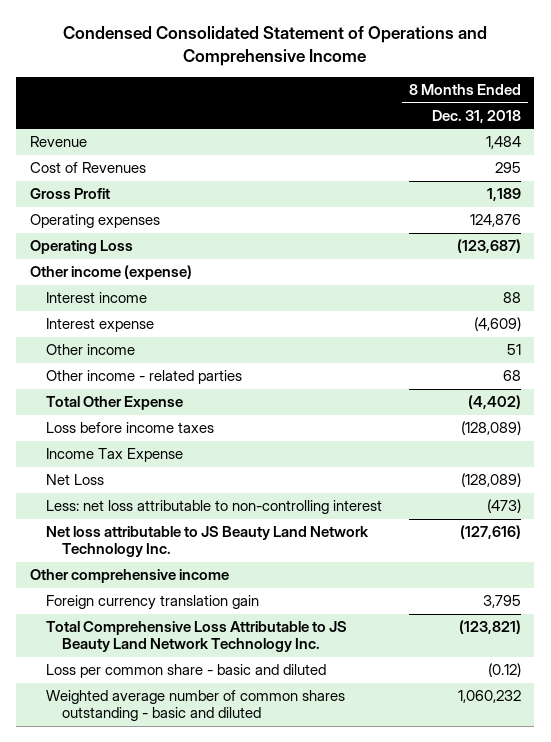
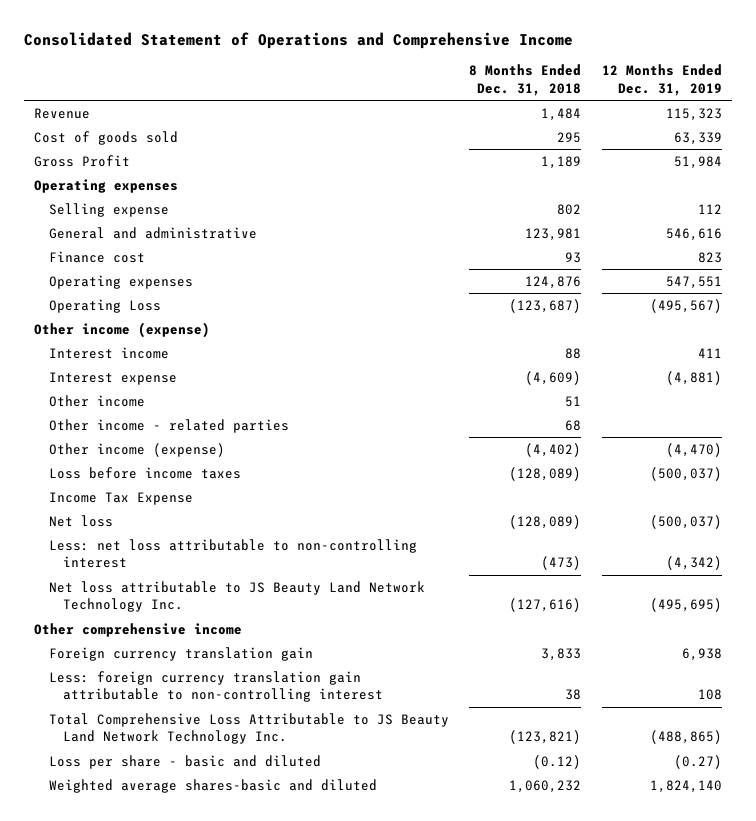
[63,26,488,67] Condensed Consolidated Statement of Operations and Comprehensive Income -> [24,32,574,50] Consolidated Statement of Operations and Comprehensive Income
none -> [601,64,722,96] 12 Months Ended Dec. 31, 2019
[29,162,146,174] Cost of Revenues -> [34,130,179,145] Cost of goods sold
none -> [34,178,179,193] Operating expenses
none -> [48,202,169,217] Selling expense
none -> [48,226,257,239] General and administrative
none -> [48,250,145,263] Finance cost
[46,396,184,411] Total Other Expense -> [48,442,225,457] Other income (expense)
[46,474,105,486] Net Loss -> [48,514,113,527] Net loss
[482,595,521,609] 3,795 -> [541,647,582,661] 3,833
none -> [48,670,384,703] Less: foreign currency translation gain attributable to non-controlling interest
[46,664,327,679] Loss per common share - basic and diluted -> [48,754,321,769] Loss per share - basic and diluted
[46,690,346,722] Weighted average number of common shares outstanding - basic and diluted -> [48,778,377,793] Weighted average shares-basic and diluted

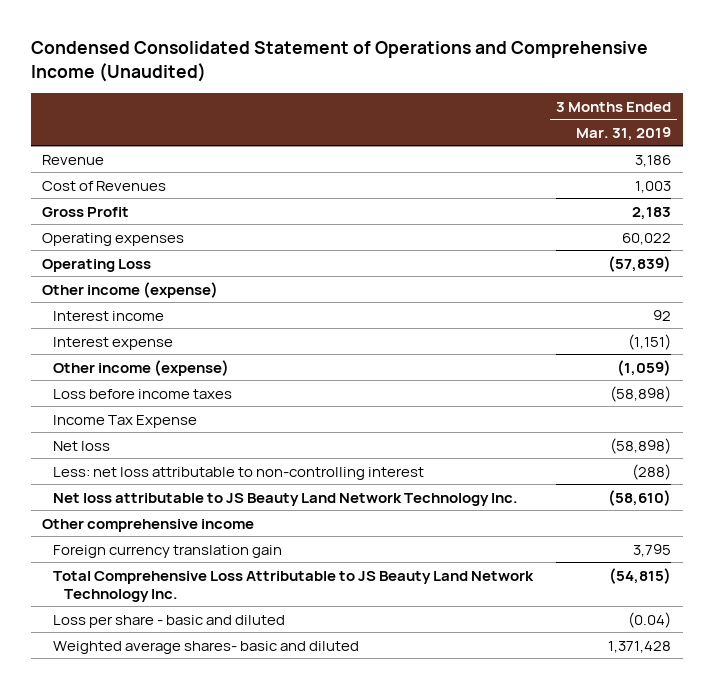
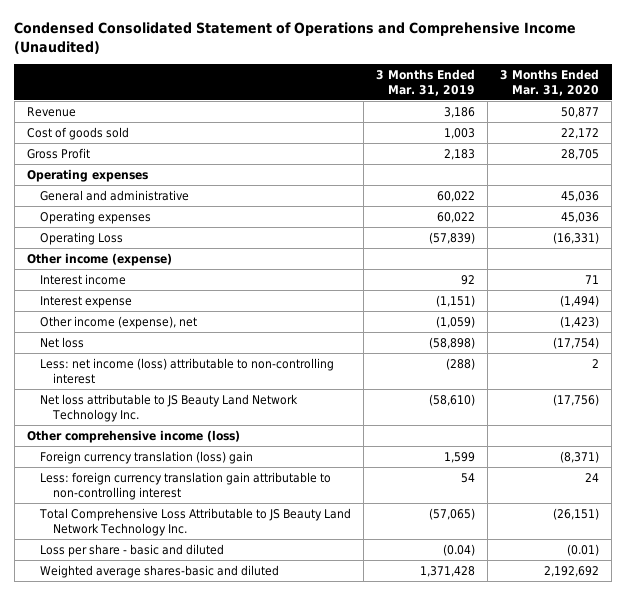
none -> [500,68,600,96] 3 Months Ended Mar. 31, 2020
[42,180,167,191] Cost of Revenues -> [26,126,129,140] Cost of goods sold
none -> [26,168,148,182] Operating expenses
none -> [40,189,190,201] General and administrative
[53,388,233,399] Loss before income taxes -> none
[53,414,198,428] Income Tax Expense -> none
[53,359,230,376] Other income (expense) -> [40,315,198,329] Other income (expense), net
[53,466,425,480] Less: net loss attributable to non-controlling interest -> [40,357,335,384] Less: net income (loss) attributable to non-controlling interest
[42,518,255,532] Other comprehensive income -> [26,429,240,443] Other comprehensive income (loss)
[53,544,283,558] Foreign currency translation gain -> [40,450,254,464] Foreign currency translation (loss) gain
[633,543,672,557] 3,795 -> [444,451,476,463] 1,599
none -> [40,471,332,500] Less: foreign currency translation gain attributable to non-controlling interest
[609,567,672,584] (54,815) -> [429,507,476,520] (57,065)
[53,640,360,654] Weighted average shares- basic and diluted -> [40,564,280,578] Weighted average shares-basic and diluted

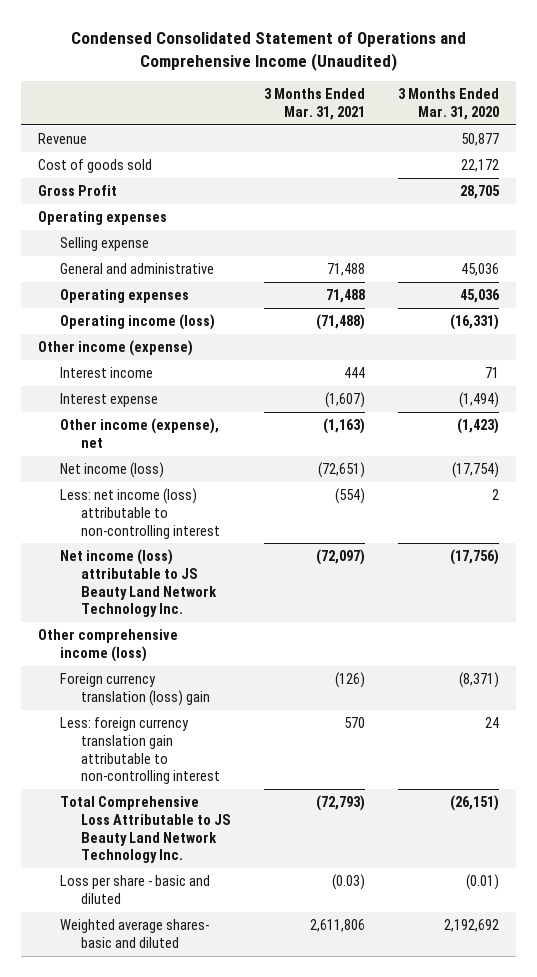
[376,68,476,96] 3 Months Ended Mar. 31, 2019 -> none
none -> [264,88,366,121] 3 Months Ended Mar. 31, 2021
none -> [59,237,149,252] Selling expense
[40,231,124,245] Operating Loss -> [59,314,215,331] Operating income (loss)
[40,336,85,348] Net loss -> [59,462,164,479] Net income (loss)
[40,393,299,422] Net loss attributable to JS Beauty Land Network Technology Inc. -> [59,549,218,618] Net income (loss) attributable to JS Beauty Land Network Technology Inc.
[40,564,280,578] Weighted average shares-basic and diluted -> [59,919,209,948] Weighted average shares- basic and diluted

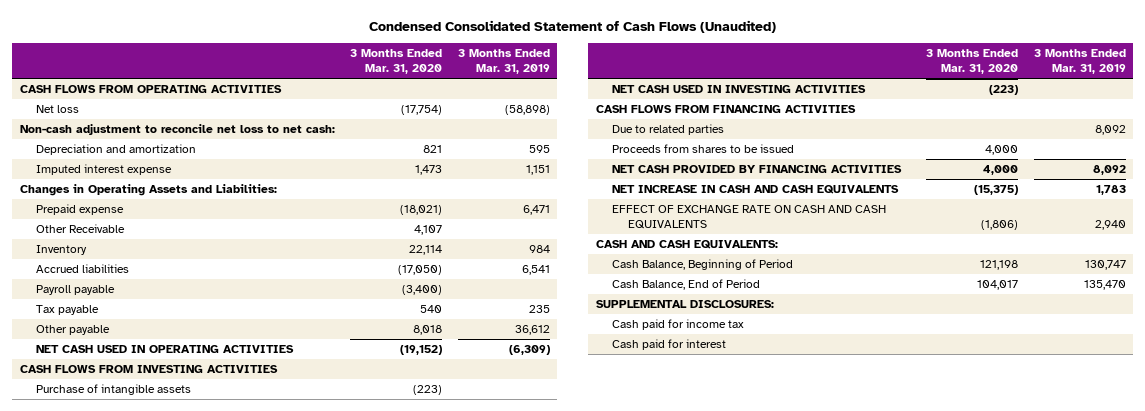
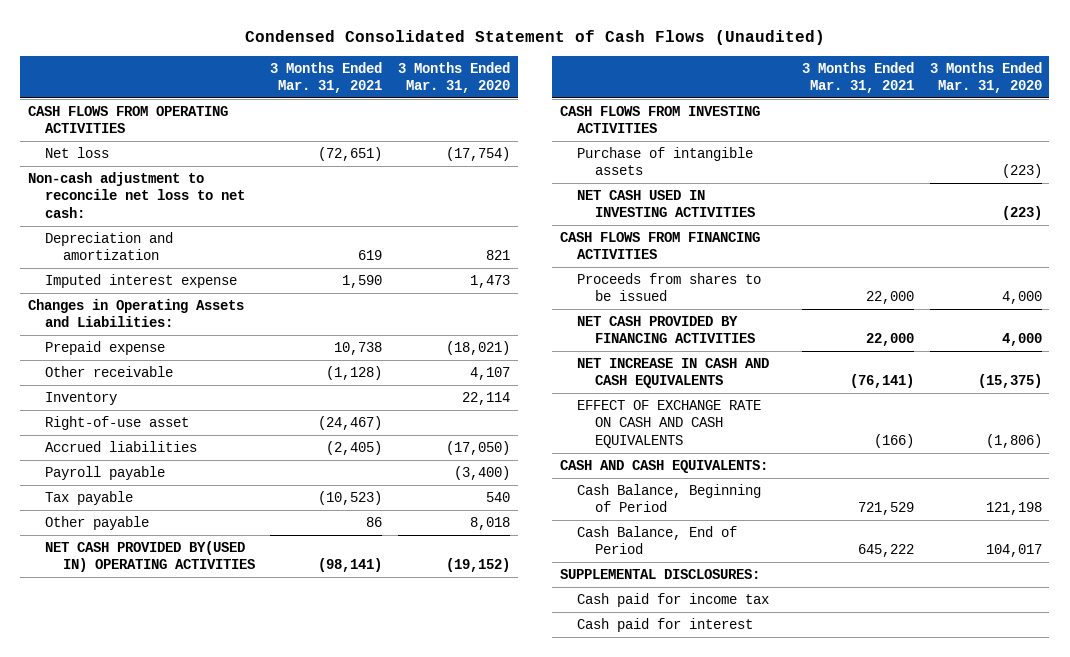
[457,49,550,75] 3 Months Ended Mar. 31, 2019 -> none
none -> [270,61,383,93] 3 Months Ended Mar. 31, 2021
[35,224,125,234] Other Receivable -> [45,365,174,377] Other receivable
none -> [45,415,190,430] Right-of-use asset
[35,345,294,354] NET CASH USED IN OPERATING ACTIVITIES -> [45,540,255,573] NET CASH PROVIDED BY(USED IN) OPERATING ACTIVITIES
[611,124,724,136] Due to related parties -> none

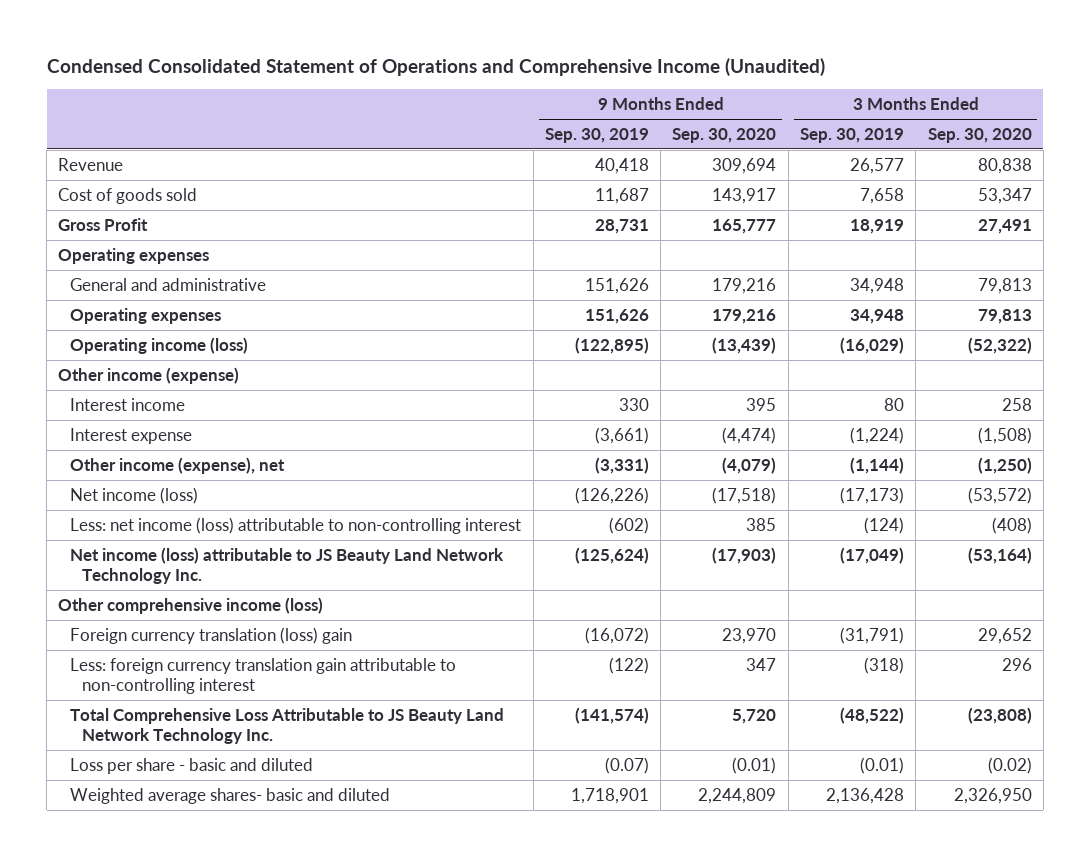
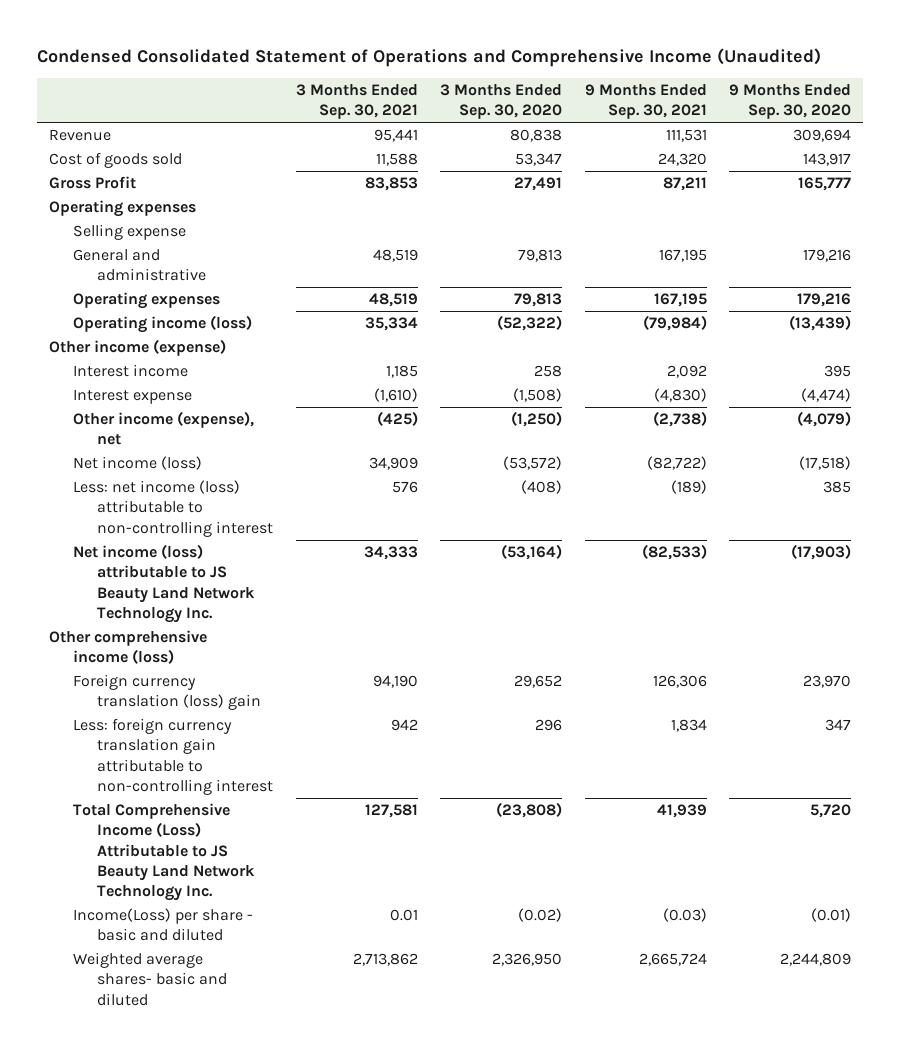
[544,128,649,144] Sep. 30, 2019 -> none
[799,128,904,144] Sep. 30, 2019 -> none
none -> [295,83,418,120] 3 Months Ended Sep. 30, 2021
none -> [584,83,707,120] 9 Months Ended Sep. 30, 2021
none -> [73,224,187,241] Selling expense
[70,707,505,744] Total Comprehensive Loss Attributable to JS Beauty Land Network Technology Inc. -> [73,803,256,901] Total Comprehensive Income (Loss) Attributable to JS Beauty Land Network Technology Inc.
[70,757,314,774] Loss per share - basic and diluted -> [73,908,254,942] Income(Loss) per share - basic and diluted

